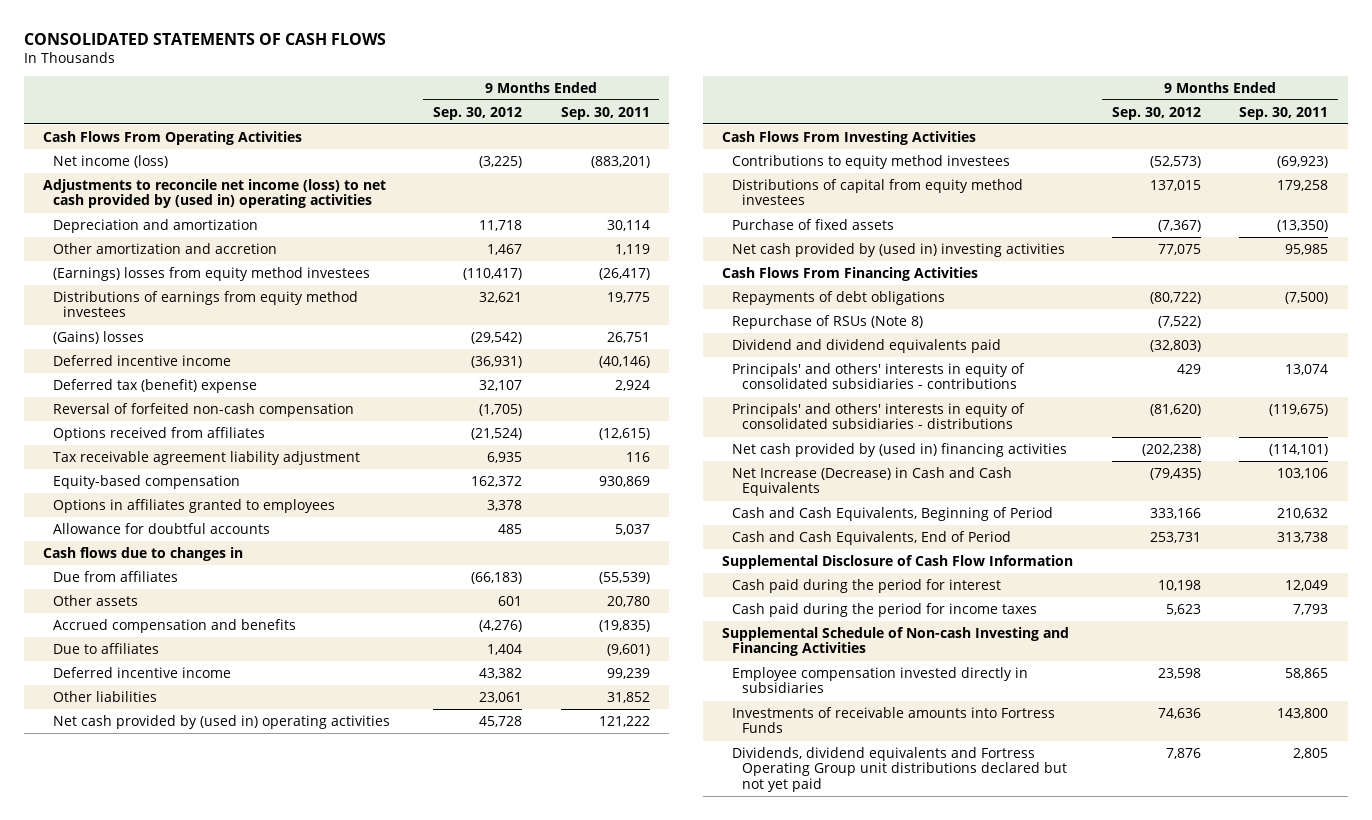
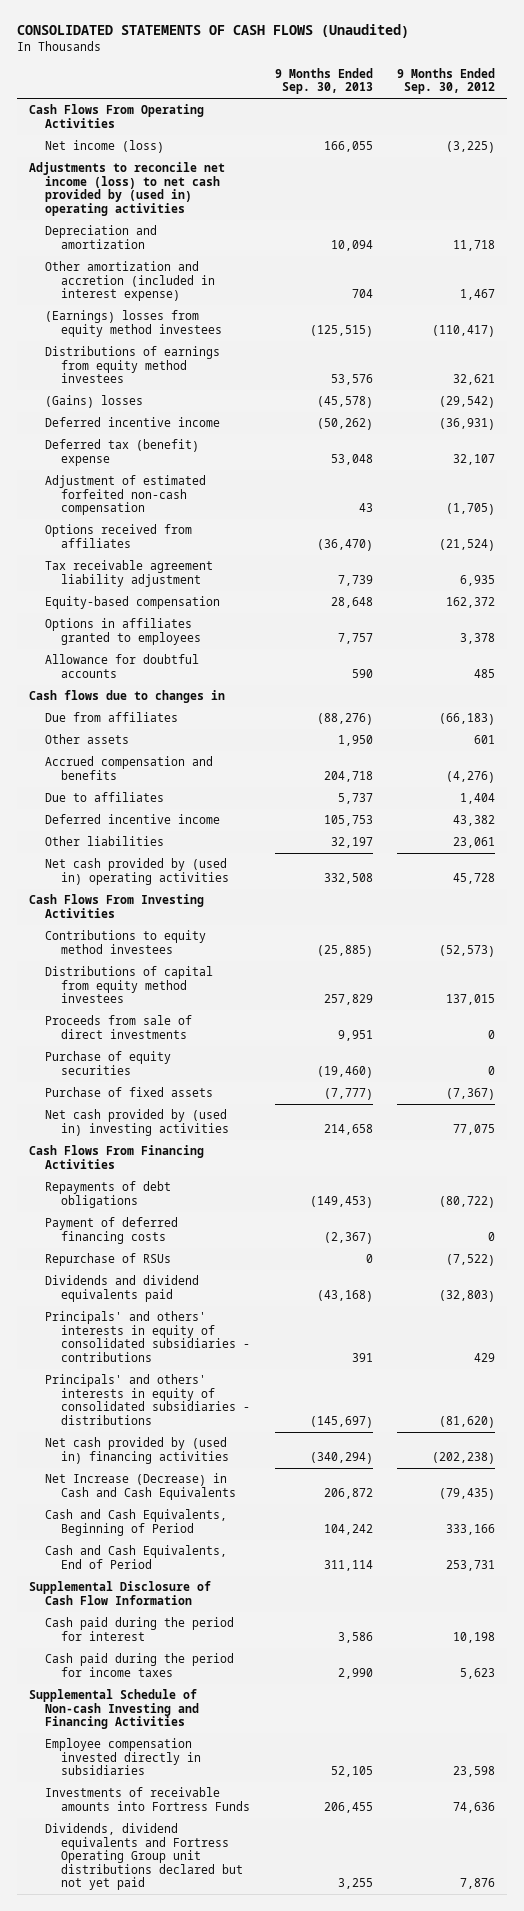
[23,32,386,45] CONSOLIDATED STATEMENTS OF CASH FLOWS -> [16,24,409,39] CONSOLIDATED STATEMENTS OF CASH FLOWS (Unaudited)
[560,106,650,120] Sep. 30, 2011 -> none
none -> [274,67,373,95] 9 Months Ended Sep. 30, 2013
[53,242,278,254] Other amortization and accretion -> [45,261,216,302] Other amortization and accretion (included in interest expense)
[53,402,355,417] Reversal of forfeited non-cash compensation -> [45,475,207,516] Adjustment of estimated forfeited non-cash compensation
none -> [45,1015,193,1039] Proceeds from sale of direct investments
none -> [45,1051,172,1075] Purchase of equity securities
none -> [45,1217,179,1244] Payment of deferred financing costs
[731,314,923,329] Repurchase of RSUs (Note 8) -> [45,1253,172,1267] Repurchase of RSUs
[731,338,1001,353] Dividend and dividend equivalents paid -> [45,1275,200,1302] Dividends and dividend equivalents paid

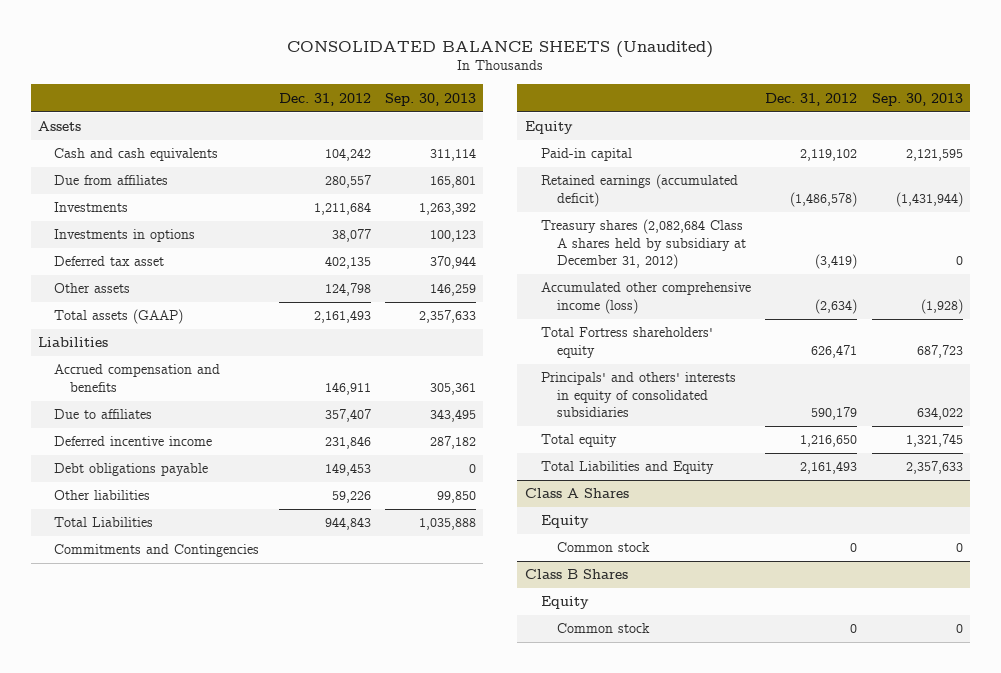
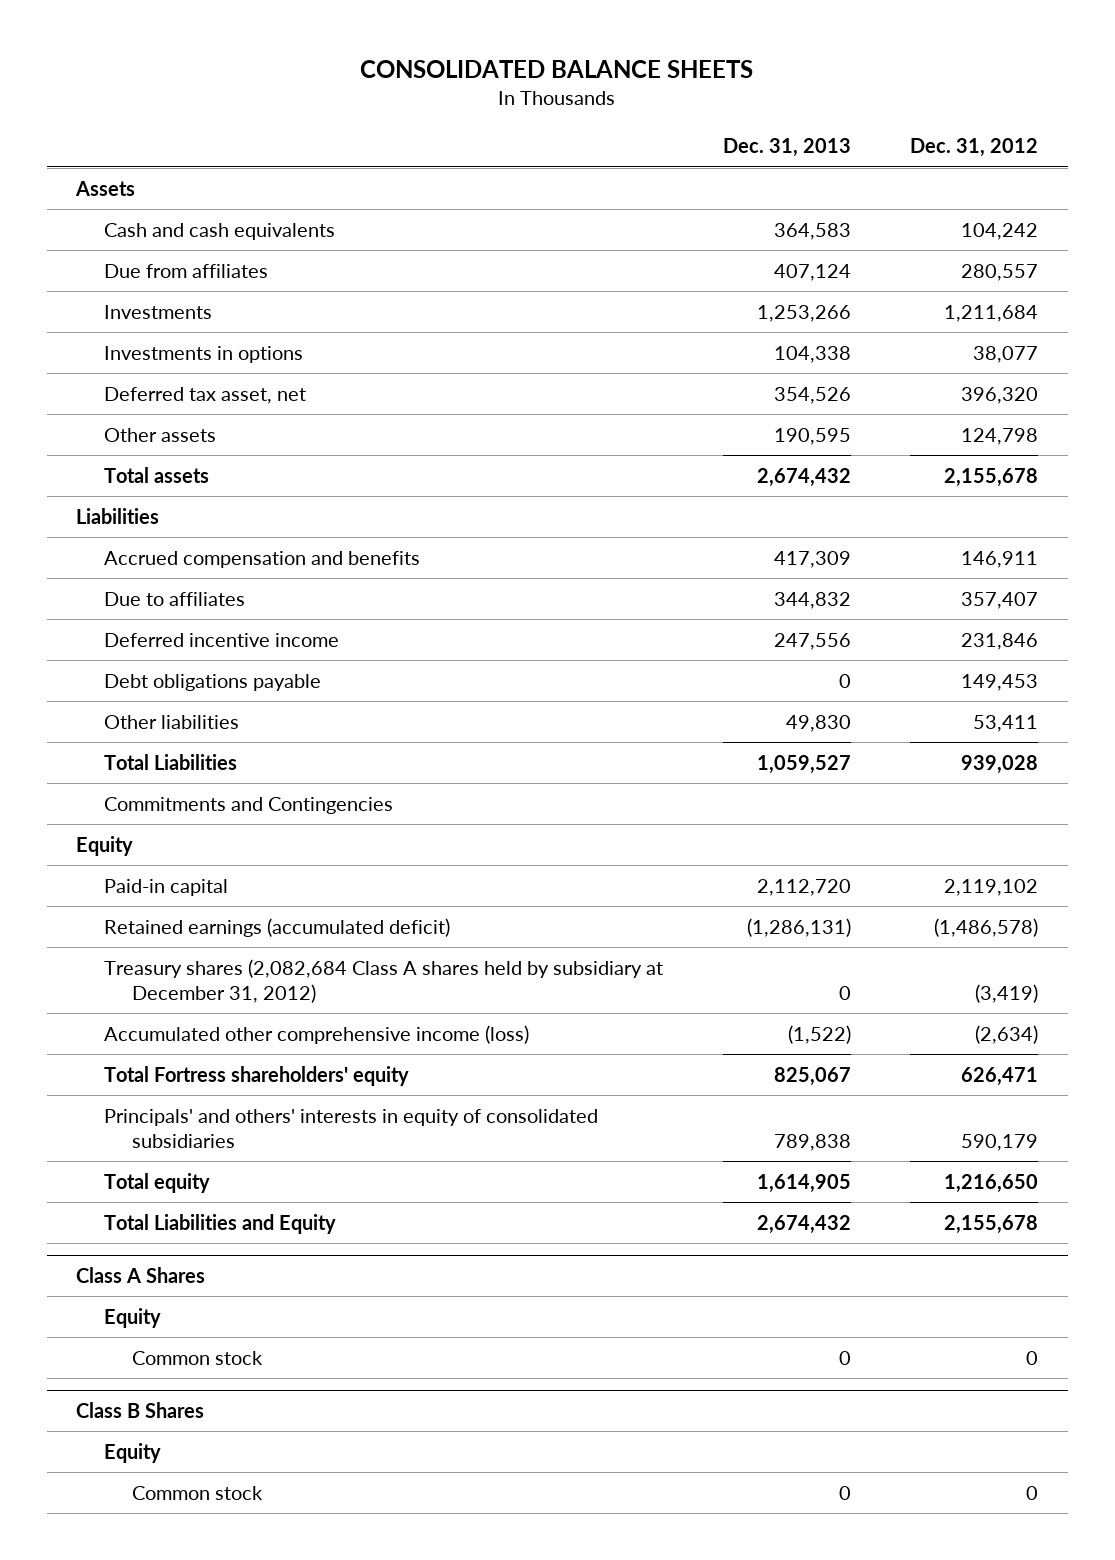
[287,40,714,58] CONSOLIDATED BALANCE SHEETS (Unaudited) -> [360,60,754,79] CONSOLIDATED BALANCE SHEETS
[384,92,476,106] Sep. 30, 2013 -> none
none -> [722,138,851,158] Dec. 31, 2013
[54,256,165,267] Deferred tax asset -> [104,386,307,404] Deferred tax asset, net
[324,256,371,270] 402,135 -> [961,386,1039,404] 396,320
[54,309,184,325] Total assets (GAAP) -> [104,466,210,483] Total assets
[313,310,371,324] 2,161,493 -> [944,467,1039,487] 2,155,678
[331,491,371,504] 59,226 -> [973,714,1039,732] 53,411
[324,517,371,531] 944,843 -> [961,754,1039,774] 939,028
[800,461,858,475] 2,161,493 -> [944,1214,1039,1234] 2,155,678

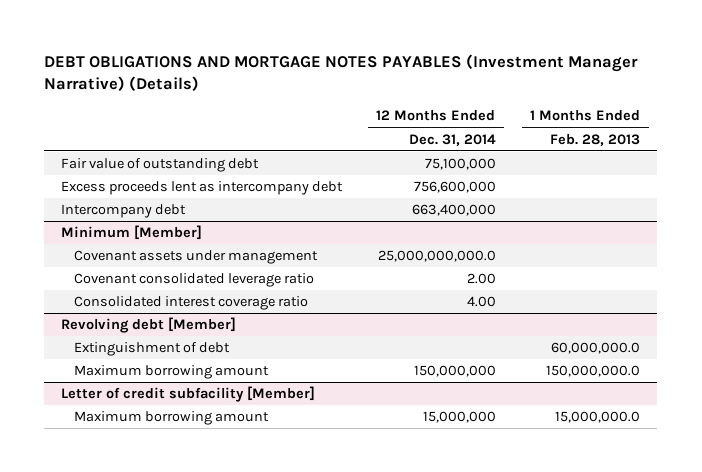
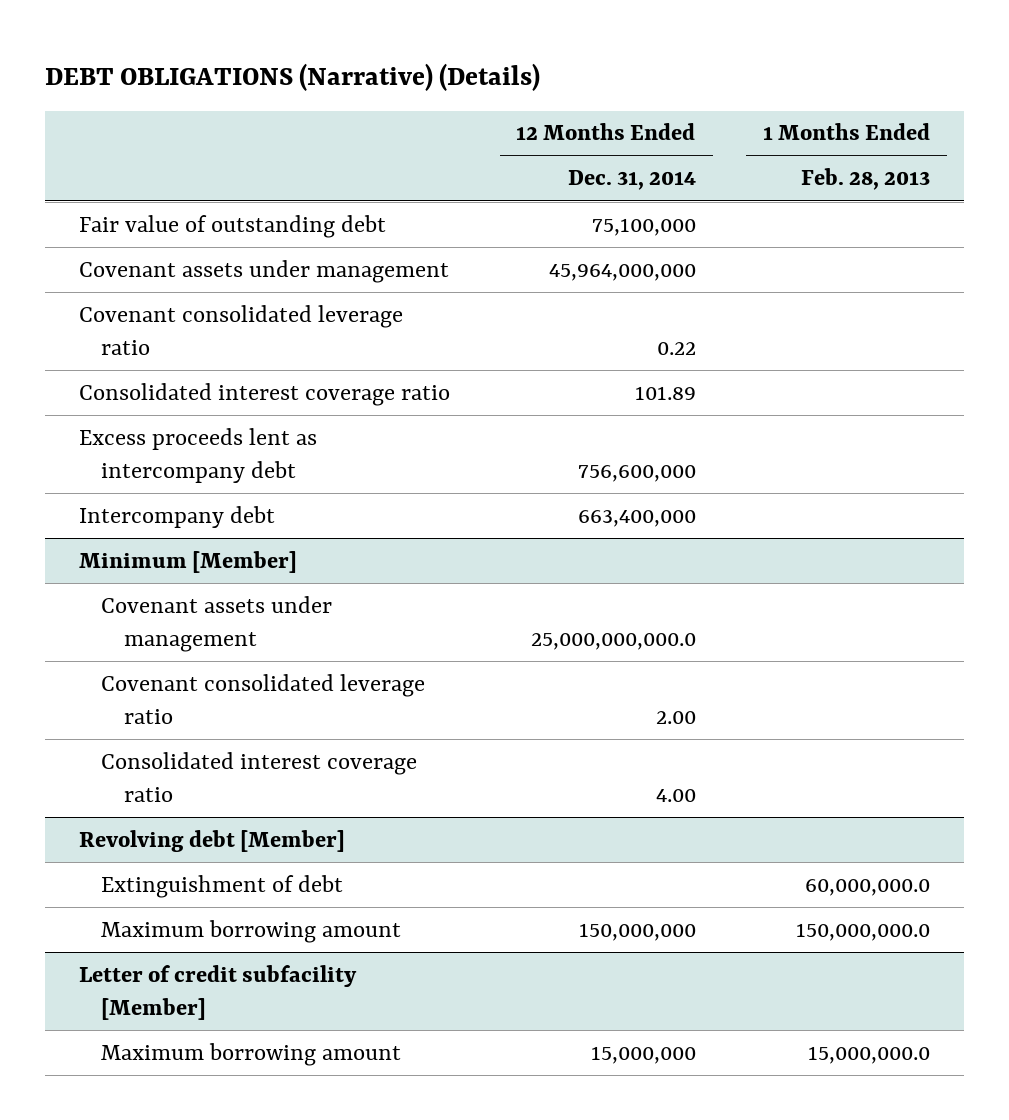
[44,53,639,92] DEBT OBLIGATIONS AND MORTGAGE NOTES PAYABLES (Investment Manager Narrative) (Details) -> [45,62,541,91] DEBT OBLIGATIONS (Narrative) (Details)
none -> [78,259,449,283] Covenant assets under management
none -> [78,304,403,356] Covenant consolidated leverage ratio
none -> [78,382,450,406] Consolidated interest coverage ratio

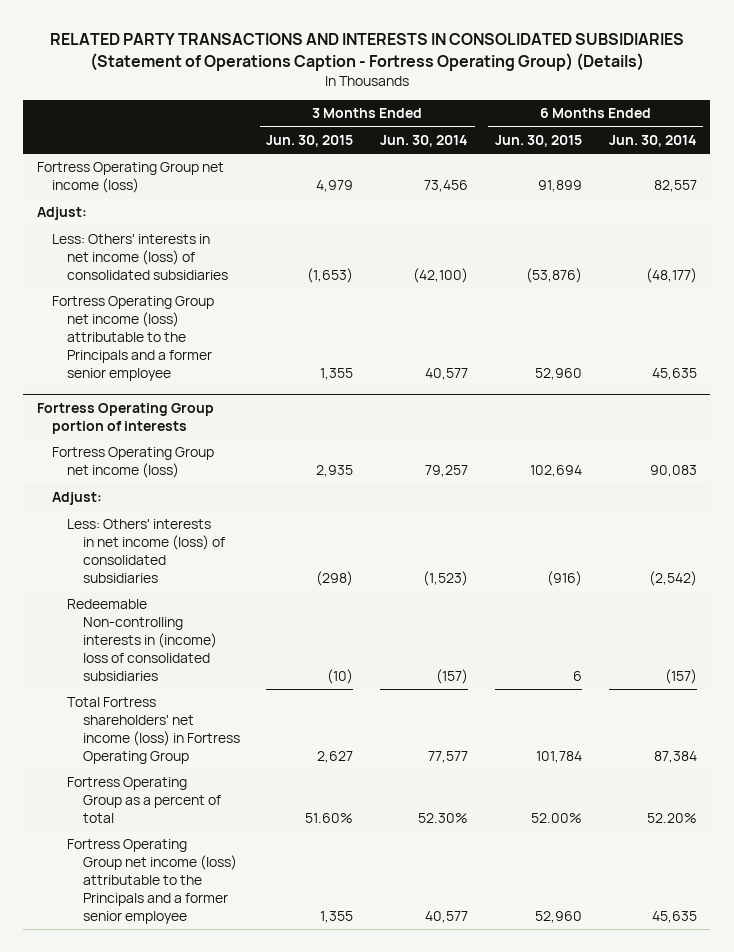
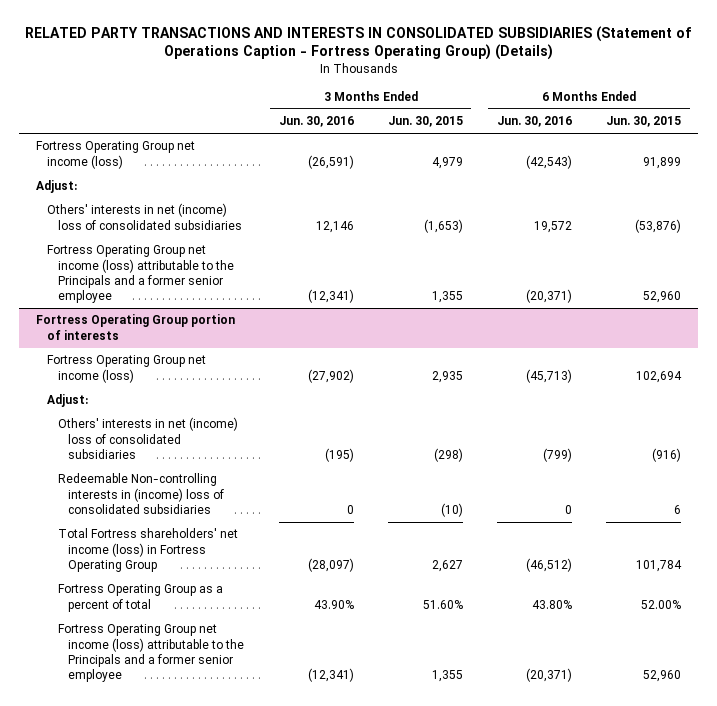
[380,135,469,148] Jun. 30, 2014 -> none
[608,135,697,148] Jun. 30, 2014 -> none
none -> [278,116,354,128] Jun. 30, 2016
none -> [496,116,572,128] Jun. 30, 2016
[52,234,229,281] Less: Others' interests in net income (loss) of consolidated subsidiaries -> [47,203,242,230] Others' interests in net (income) loss of consolidated subsidiaries
[67,519,225,584] Less: Others' interests in net income (loss) of consolidated subsidiaries -> [57,417,238,459] Others' interests in net (income) loss of consolidated subsidiaries

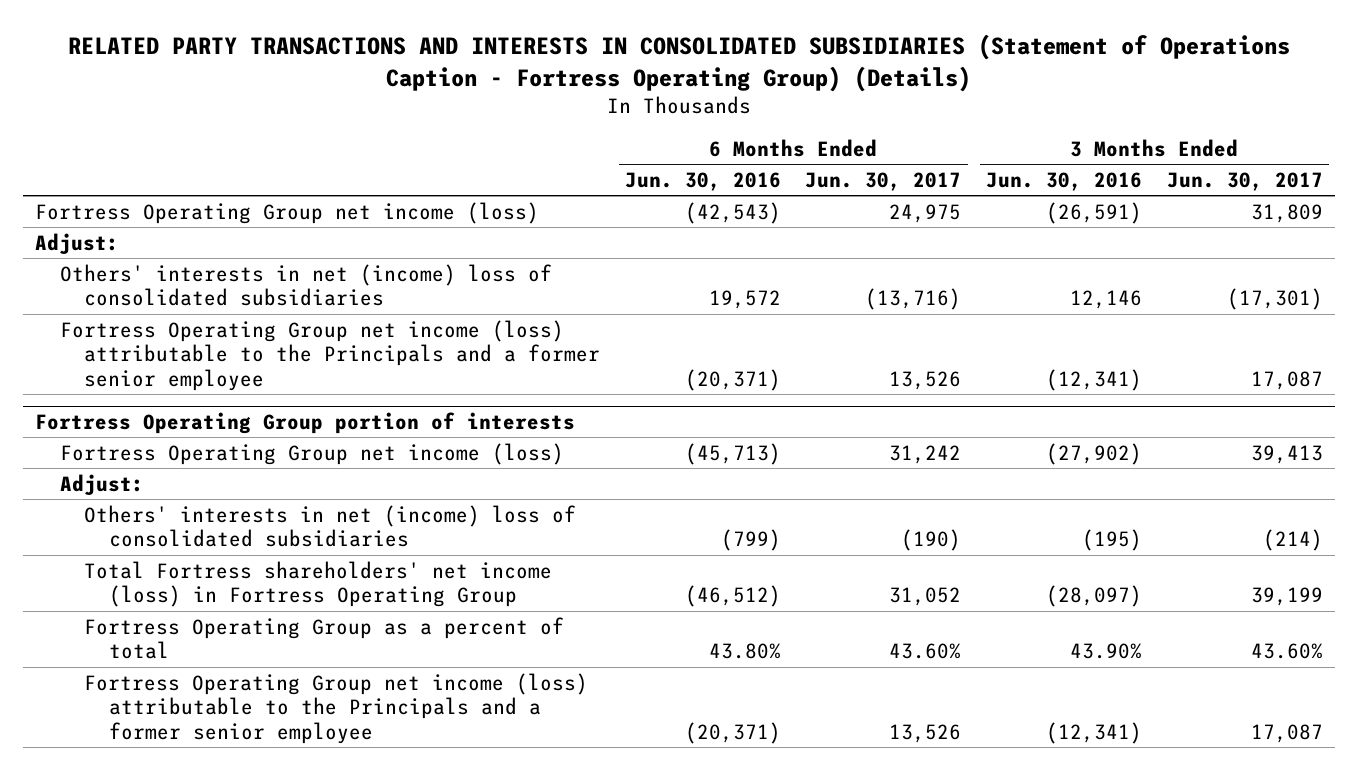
[387,116,463,128] Jun. 30, 2015 -> none
[606,116,682,128] Jun. 30, 2015 -> none
none -> [805,171,962,191] Jun. 30, 2017
none -> [1166,171,1323,191] Jun. 30, 2017
[57,473,225,514] Redeemable Non-controlling interests in (income) loss of consolidated subsidiaries -> none

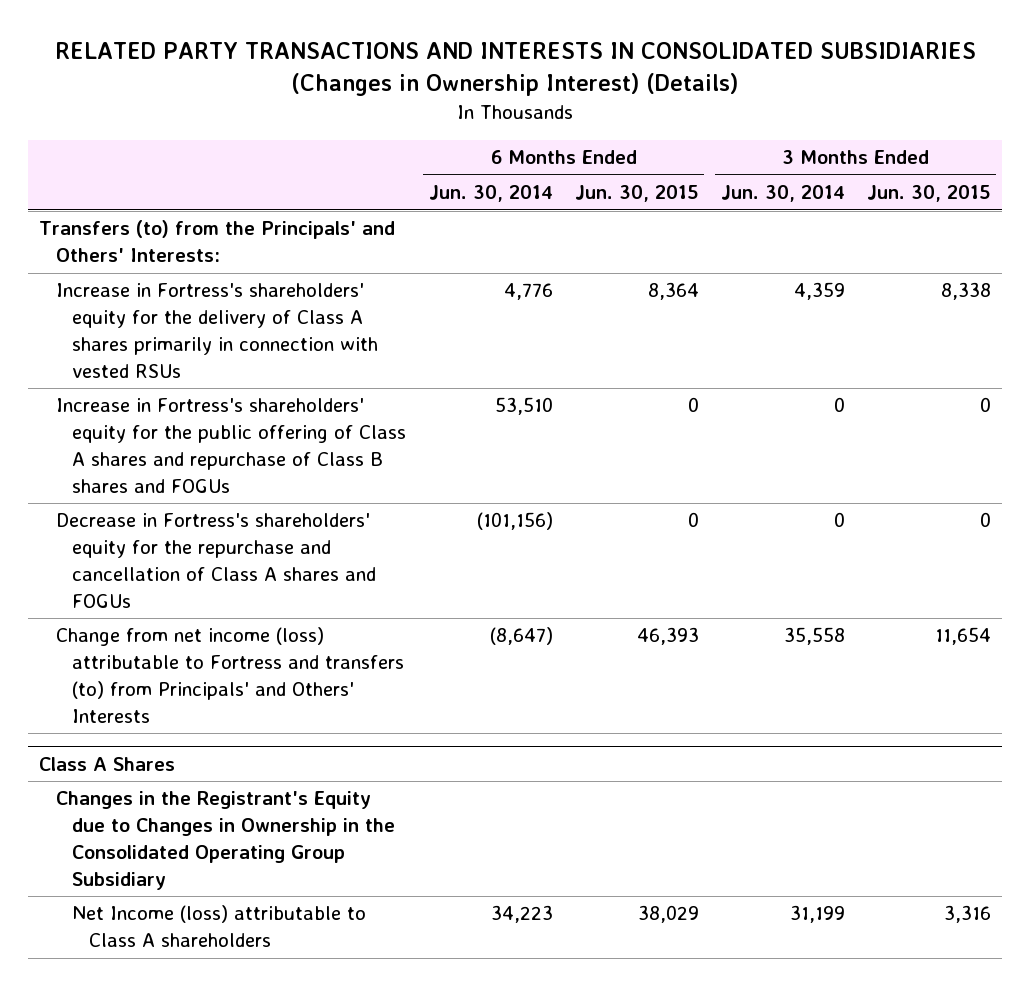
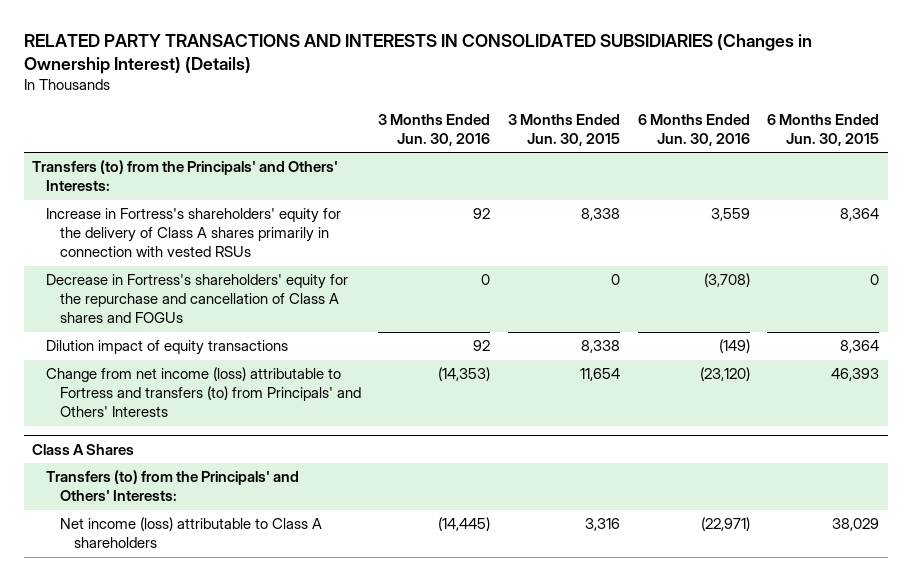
[428,185,553,203] Jun. 30, 2014 -> none
[720,185,845,203] Jun. 30, 2014 -> none
none -> [378,113,491,146] 3 Months Ended Jun. 30, 2016
none -> [637,113,750,146] 6 Months Ended Jun. 30, 2016
[55,398,407,493] Increase in Fortress's shareholders' equity for the public offering of Class A shares and repurchase of Class B shares and FOGUs -> none
none -> [46,340,289,356] Dilution impact of equity transactions
[55,791,396,890] Changes in the Registrant's Equity due to Changes in Ownership in the Consolidated Operating Group Subsidiary -> none
none -> [46,470,300,502] Transfers (to) from the Principals' and Others' Interests:
[72,905,367,948] Net Income (loss) attributable to Class A shareholders -> [59,517,322,549] Net income (loss) attributable to Class A shareholders

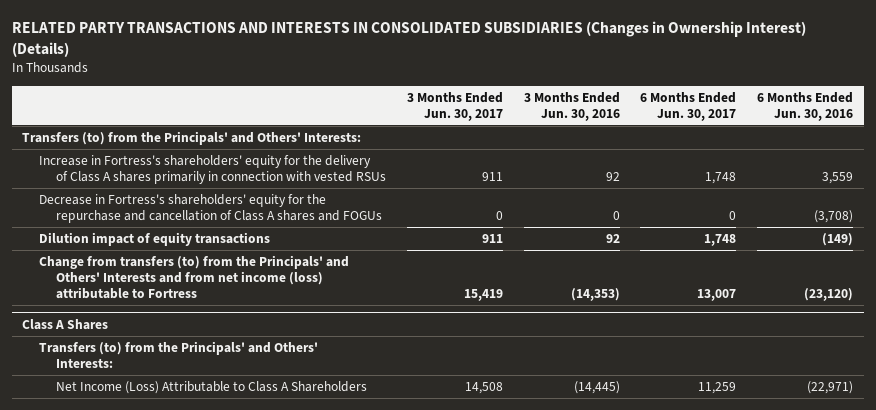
[508,113,621,146] 3 Months Ended Jun. 30, 2015 -> none
[767,113,880,146] 6 Months Ended Jun. 30, 2015 -> none
none -> [406,91,503,121] 3 Months Ended Jun. 30, 2017
none -> [640,91,737,121] 6 Months Ended Jun. 30, 2017
[46,367,361,418] Change from net income (loss) attributable to Fortress and transfers (to) from Principals' and Others' Interests -> [38,255,349,299] Change from transfers (to) from the Principals' and Others' Interests and from net income (loss) attributable to Fortress
[59,517,322,549] Net income (loss) attributable to Class A shareholders -> [55,381,367,395] Net Income (Loss) Attributable to Class A Shareholders

